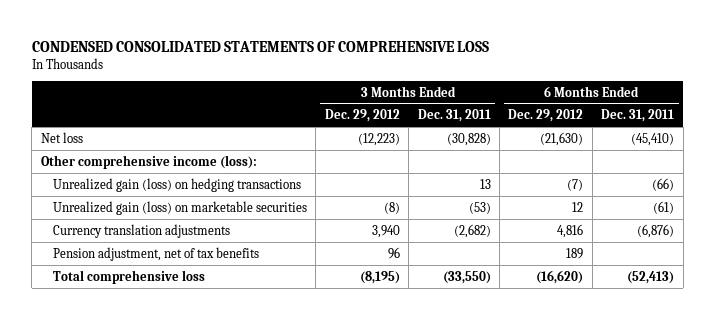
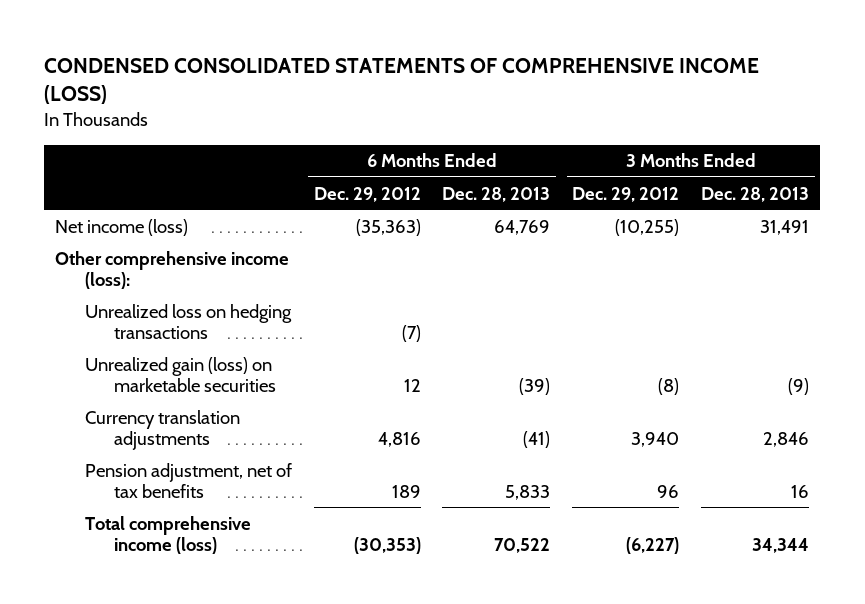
[31,40,489,52] CONDENSED CONSOLIDATED STATEMENTS OF COMPREHENSIVE LOSS -> [44,57,760,105] CONDENSED CONSOLIDATED STATEMENTS OF COMPREHENSIVE INCOME (LOSS)
[417,109,491,123] Dec. 31, 2011 -> none
[601,109,675,123] Dec. 31, 2011 -> none
none -> [442,186,551,202] Dec. 28, 2013
none -> [701,186,810,202] Dec. 28, 2013
[40,131,83,143] Net loss -> [55,218,189,236] Net income (loss)
[357,132,400,146] (12,223) -> [615,218,680,236] (10,255)
[540,131,584,146] (21,630) -> [355,218,421,236] (35,363)
[52,177,301,192] Unrealized gain (loss) on hedging transactions -> [84,303,292,339] Unrealized loss on hedging transactions
[52,269,205,284] Total comprehensive loss -> [84,515,251,554] Total comprehensive income (loss)
[359,270,400,284] (8,195) -> [626,536,680,554] (6,227)
[536,269,584,284] (16,620) -> [353,536,421,554] (30,353)

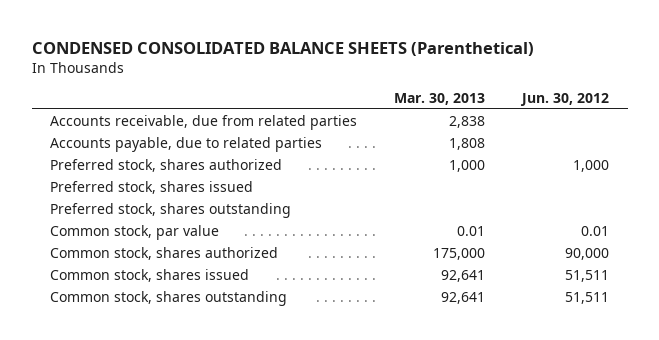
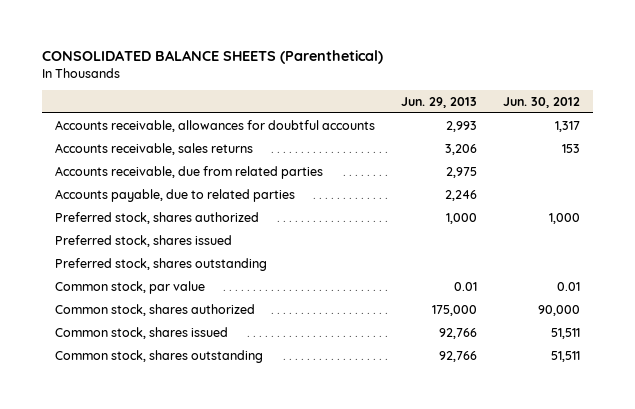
[31,41,534,56] CONDENSED CONSOLIDATED BALANCE SHEETS (Parenthetical) -> [41,49,383,64] CONSOLIDATED BALANCE SHEETS (Parenthetical)
[394,93,486,106] Mar. 30, 2013 -> none
none -> [400,96,477,108] Jun. 29, 2013
none -> [54,119,375,132] Accounts receivable, allowances for doubtful accounts
none -> [54,142,253,155] Accounts receivable, sales returns

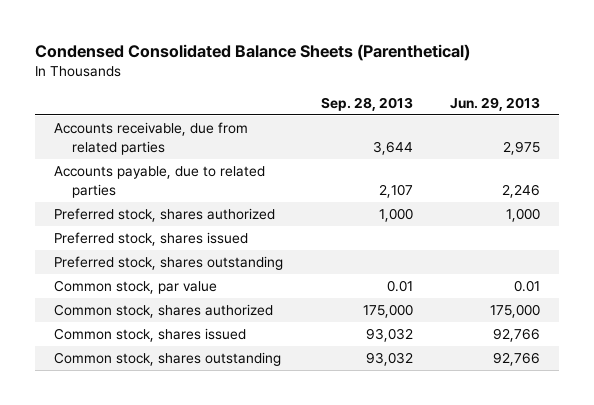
[41,49,383,64] CONSOLIDATED BALANCE SHEETS (Parenthetical) -> [34,43,470,61] Condensed Consolidated Balance Sheets (Parenthetical)
[503,96,581,108] Jun. 30, 2012 -> none
none -> [320,96,413,111] Sep. 28, 2013
[54,119,375,132] Accounts receivable, allowances for doubtful accounts -> none
[54,142,253,155] Accounts receivable, sales returns -> none

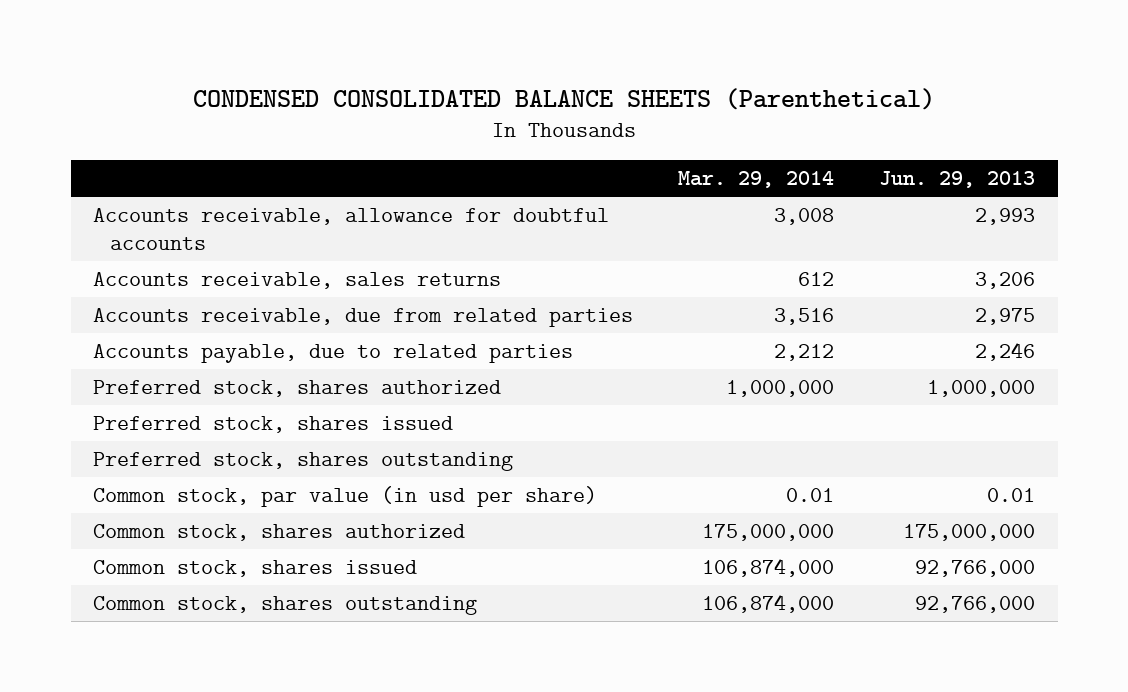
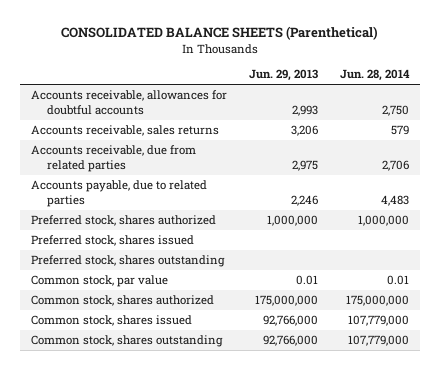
[193,87,936,110] CONDENSED CONSOLIDATED BALANCE SHEETS (Parenthetical) -> [60,26,378,41] CONSOLIDATED BALANCE SHEETS (Parenthetical)
[678,171,835,189] Mar. 29, 2014 -> none
none -> [340,69,411,82] Jun. 28, 2014
[93,208,610,250] Accounts receivable, allowance for doubtful accounts -> [30,90,227,115] Accounts receivable, allowances for doubtful accounts
[93,486,598,508] Common stock, par value (in usd per share) -> [30,275,168,288] Common stock, par value

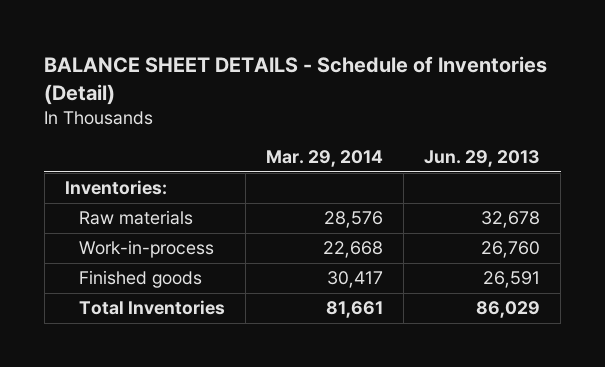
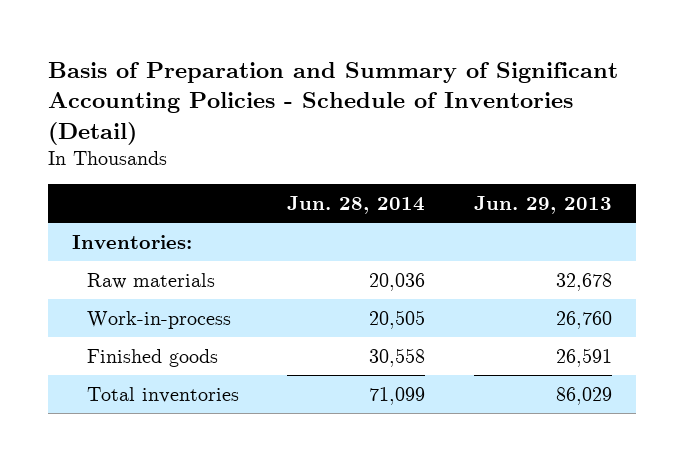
[44,56,548,105] BALANCE SHEET DETAILS - Schedule of Inventories (Detail) -> [47,61,618,145] Basis of Preparation and Summary of Significant Accounting Policies - Schedule of Inventories (Detail)
[266,150,384,168] Mar. 29, 2014 -> none
none -> [287,196,426,215] Jun. 28, 2014
[79,300,226,316] Total Inventories -> [87,386,240,403] Total inventories

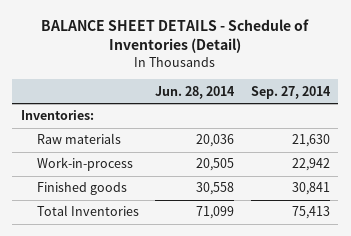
[47,61,618,145] Basis of Preparation and Summary of Significant Accounting Policies - Schedule of Inventories (Detail) -> [41,19,310,54] BALANCE SHEET DETAILS - Schedule of Inventories (Detail)
[473,196,612,215] Jun. 29, 2013 -> none
none -> [251,85,332,99] Sep. 27, 2014
[87,386,240,403] Total inventories -> [36,205,139,217] Total Inventories

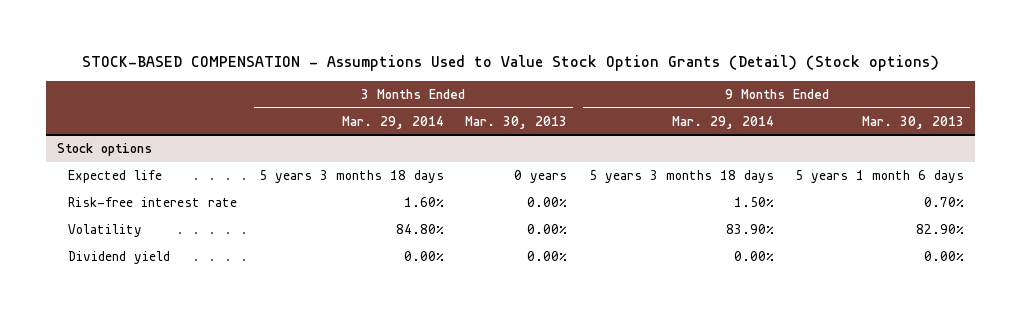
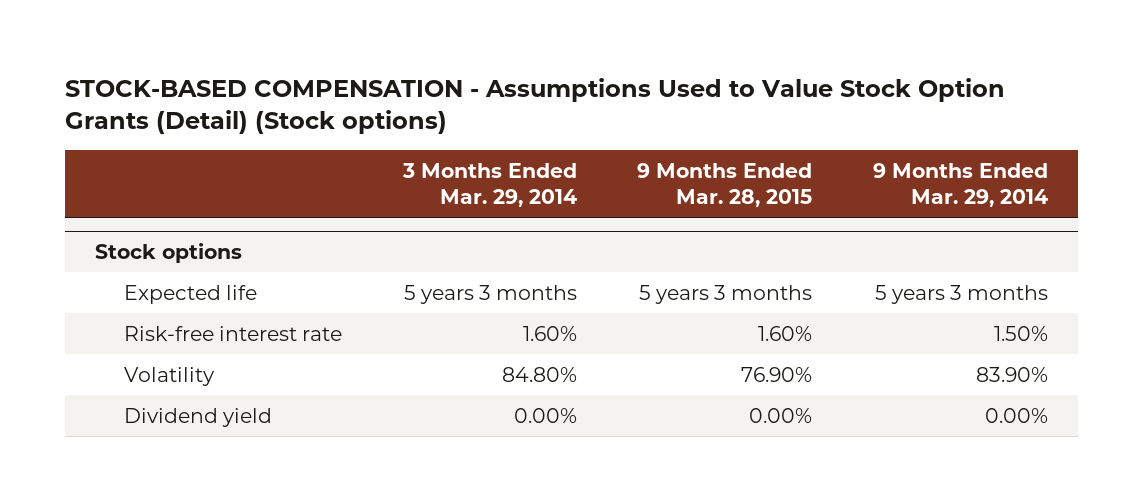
[465,115,568,129] Mar. 30, 2013 -> none
[862,115,965,129] Mar. 30, 2013 -> none
none -> [637,162,813,207] 9 Months Ended Mar. 28, 2015
[258,170,444,184] 5 years 3 months 18 days -> [403,284,577,304] 5 years 3 months
[588,170,774,184] 5 years 3 months 18 days -> [875,284,1049,304] 5 years 3 months

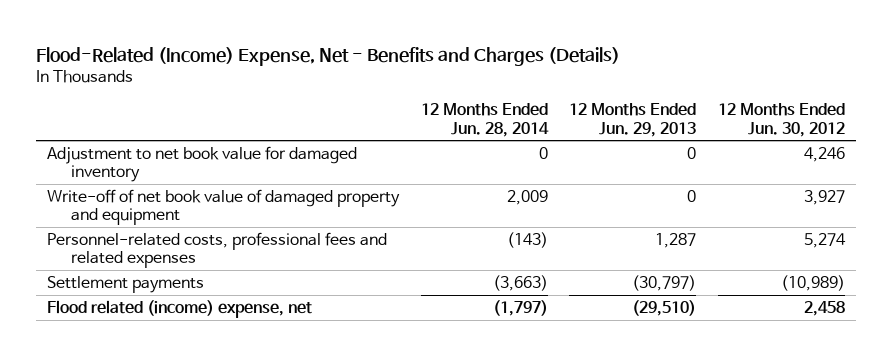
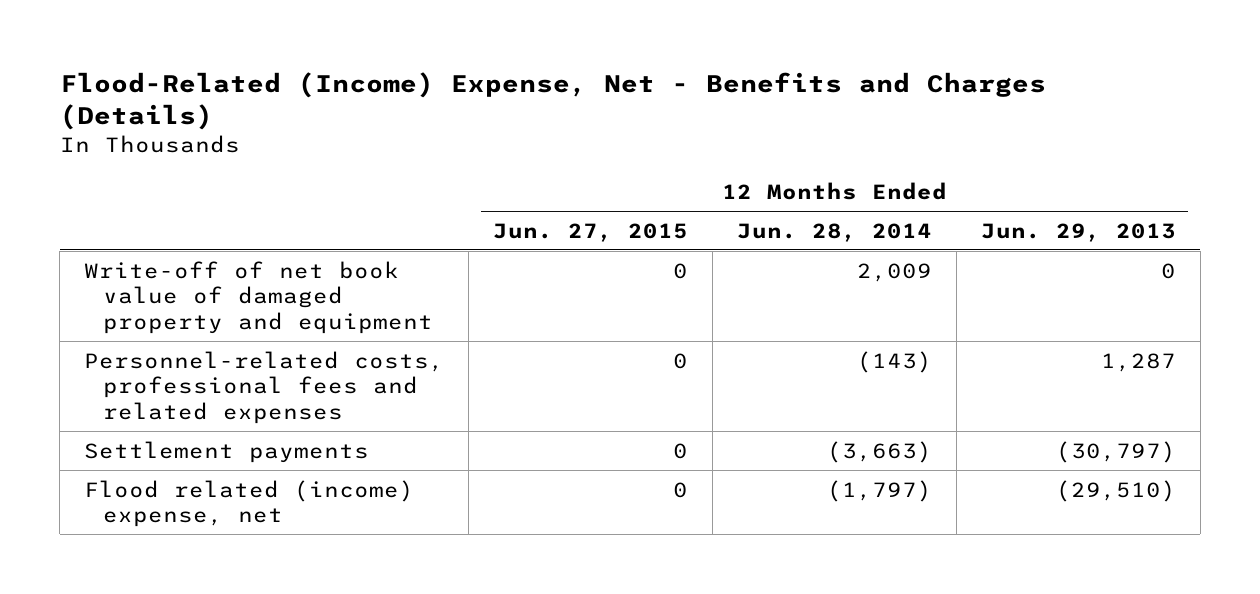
[718,103,846,137] 12 Months Ended Jun. 30, 2012 -> none
none -> [493,222,689,242] Jun. 27, 2015
[47,146,358,183] Adjustment to net book value for damaged inventory -> none

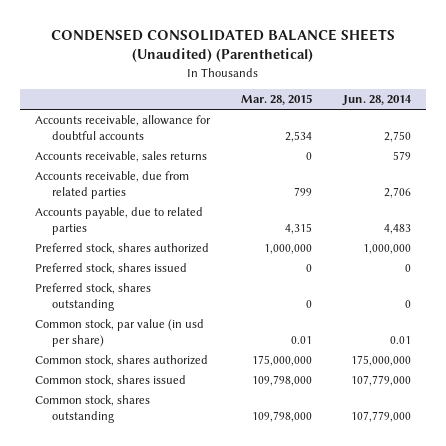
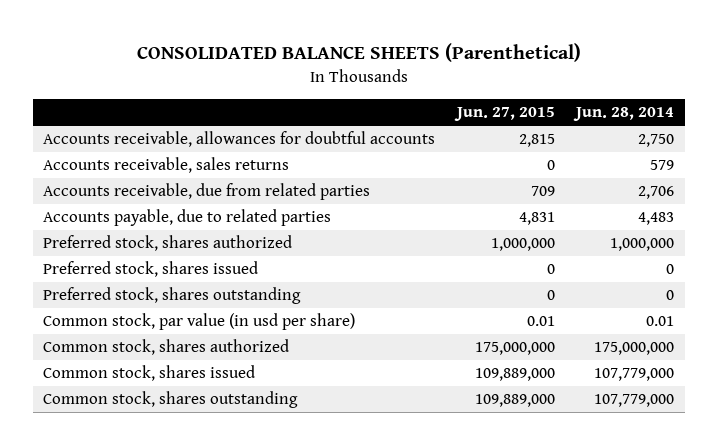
[50,28,395,63] CONDENSED CONSOLIDATED BALANCE SHEETS (Unaudited) (Parenthetical) -> [136,43,581,63] CONSOLIDATED BALANCE SHEETS (Parenthetical)
[240,94,312,106] Mar. 28, 2015 -> none
none -> [453,107,555,122] Jun. 27, 2015
[35,115,212,141] Accounts receivable, allowance for doubtful accounts -> [43,131,436,148] Accounts receivable, allowances for doubtful accounts

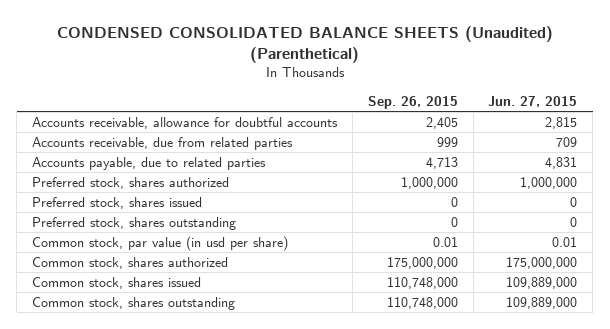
[136,43,581,63] CONSOLIDATED BALANCE SHEETS (Parenthetical) -> [56,26,553,64] CONDENSED CONSOLIDATED BALANCE SHEETS (Unaudited) (Parenthetical)
[573,107,675,122] Jun. 28, 2014 -> none
none -> [367,95,458,109] Sep. 26, 2015
[43,157,290,174] Accounts receivable, sales returns -> none
[43,131,436,148] Accounts receivable, allowances for doubtful accounts -> [32,116,339,129] Accounts receivable, allowance for doubtful accounts

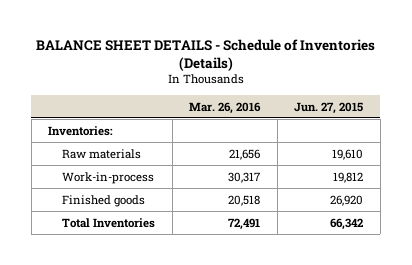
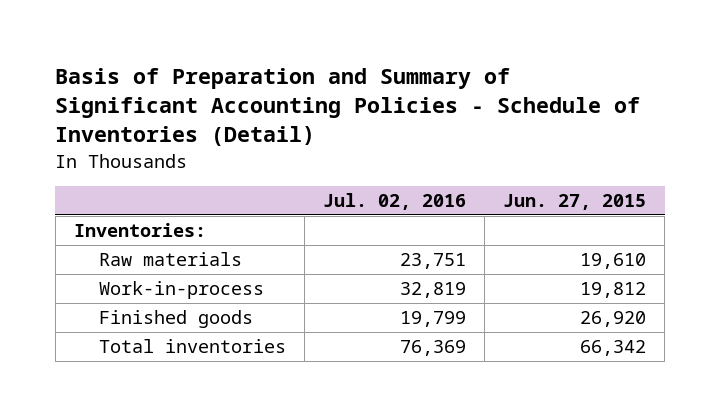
[35,38,375,71] BALANCE SHEET DETAILS - Schedule of Inventories (Details) -> [55,68,641,147] Basis of Preparation and Summary of Significant Accounting Policies - Schedule of Inventories (Detail)
[189,101,262,114] Mar. 26, 2016 -> none
none -> [322,193,466,211] Jul. 02, 2016
[62,217,156,228] Total Inventories -> [98,338,286,353] Total inventories

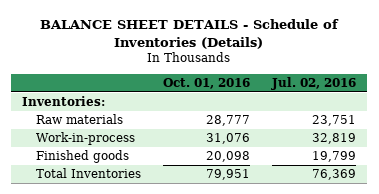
[55,68,641,147] Basis of Preparation and Summary of Significant Accounting Policies - Schedule of Inventories (Detail) -> [40,19,340,49] BALANCE SHEET DETAILS - Schedule of Inventories (Details)
[503,194,647,211] Jun. 27, 2015 -> none
none -> [162,77,250,89] Oct. 01, 2016
[98,338,286,353] Total inventories -> [35,168,141,179] Total Inventories

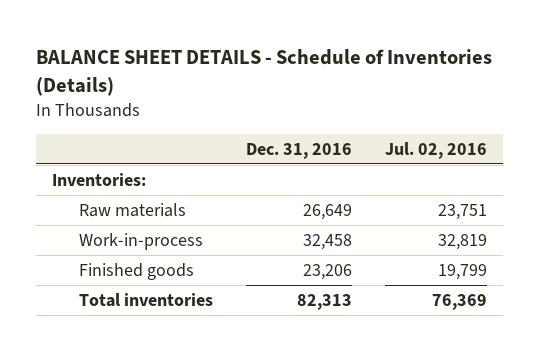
[162,77,250,89] Oct. 01, 2016 -> none
none -> [245,142,352,159] Dec. 31, 2016
[35,168,141,179] Total Inventories -> [78,292,213,307] Total inventories

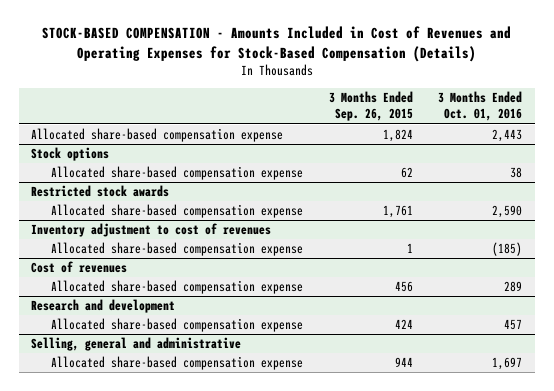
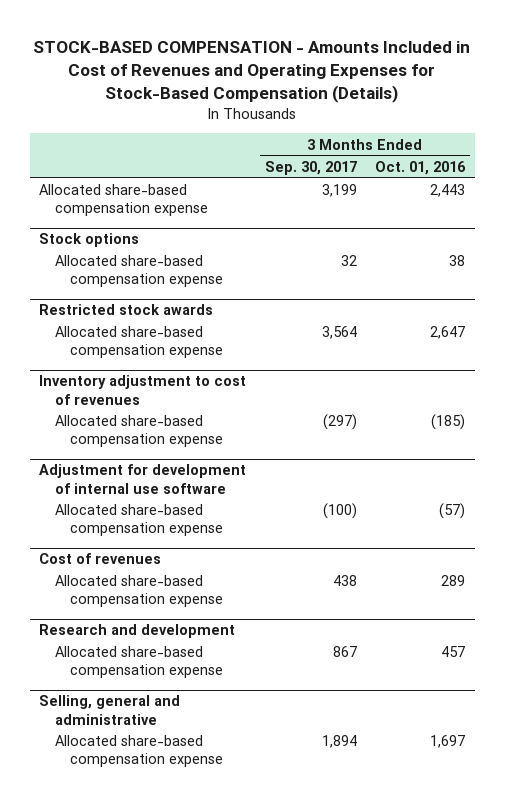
[328,91,413,122] 3 Months Ended Sep. 26, 2015 -> none
none -> [264,160,357,175] Sep. 30, 2017
[492,205,523,219] 2,590 -> [430,326,466,340] 2,647
none -> [39,464,247,494] Adjustment for development of internal use software
none -> [54,504,224,537] Allocated share-based compensation expense

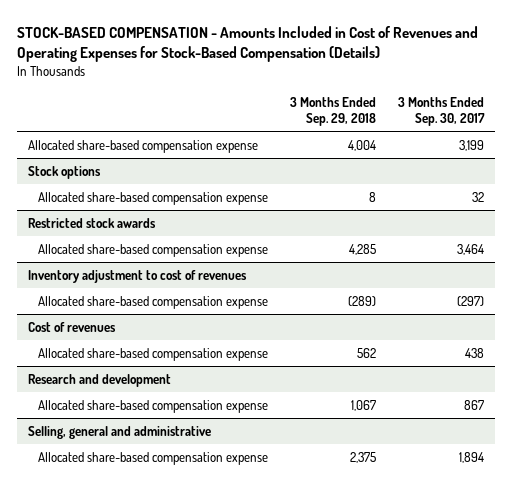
[375,160,467,175] Oct. 01, 2016 -> none
none -> [289,96,376,127] 3 Months Ended Sep. 29, 2018
[321,326,357,340] 3,564 -> [456,243,484,255] 3,464
[39,464,247,494] Adjustment for development of internal use software -> none
[54,504,224,537] Allocated share-based compensation expense -> none

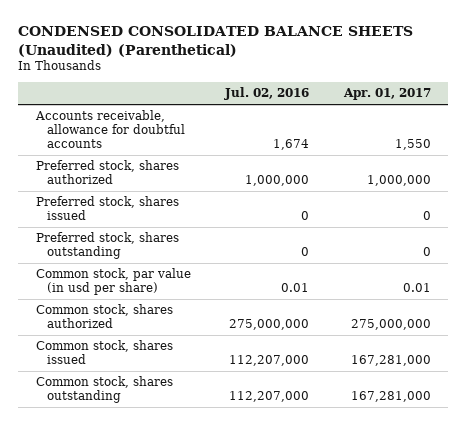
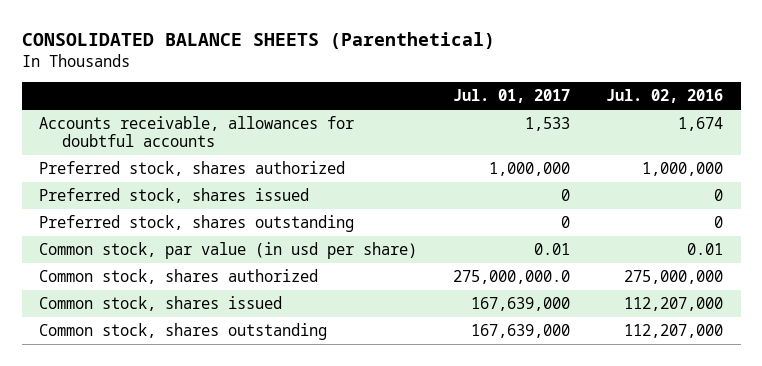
[18,26,414,57] CONDENSED CONSOLIDATED BALANCE SHEETS (Unaudited) (Parenthetical) -> [21,31,495,49] CONSOLIDATED BALANCE SHEETS (Parenthetical)
[343,88,432,101] Apr. 01, 2017 -> none
none -> [453,89,571,104] Jul. 01, 2017
[34,110,185,148] Accounts receivable, allowance for doubtful accounts -> [39,116,355,148] Accounts receivable, allowances for doubtful accounts

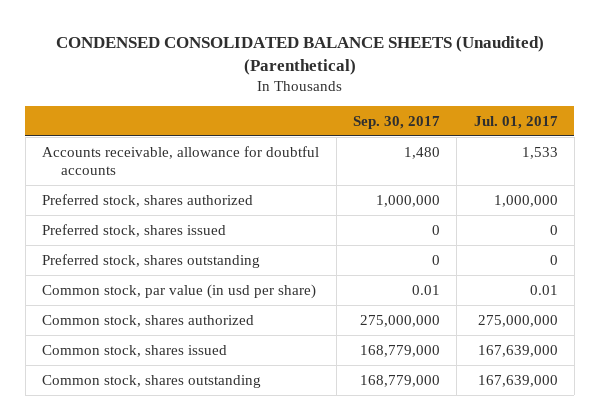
[21,31,495,49] CONSOLIDATED BALANCE SHEETS (Parenthetical) -> [55,36,544,76] CONDENSED CONSOLIDATED BALANCE SHEETS (Unaudited) (Parenthetical)
[605,89,723,104] Jul. 02, 2016 -> none
none -> [352,115,440,129] Sep. 30, 2017
[39,116,355,148] Accounts receivable, allowances for doubtful accounts -> [42,145,320,176] Accounts receivable, allowance for doubtful accounts
[453,270,571,285] 275,000,000.0 -> [477,314,558,327] 275,000,000

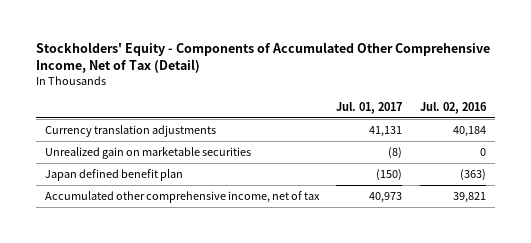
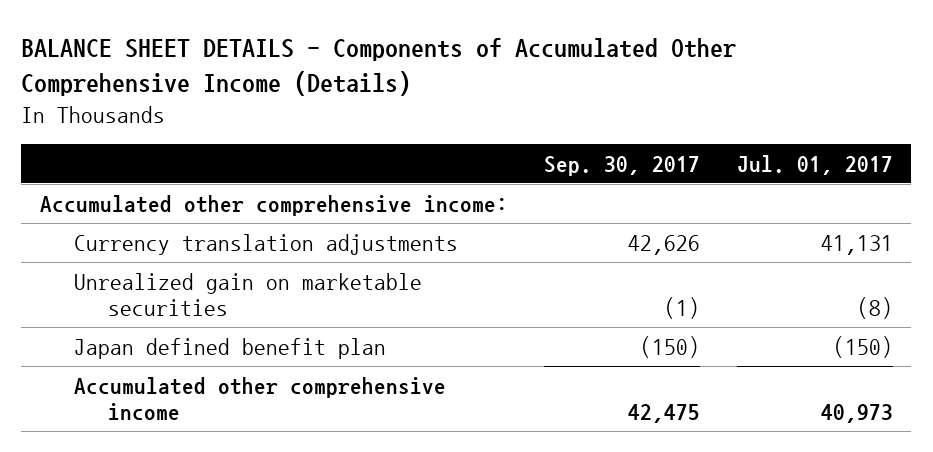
[35,41,490,74] Stockholders' Equity - Components of Accumulated Other Comprehensive Income, Net of Tax (Detail) -> [21,38,737,97] BALANCE SHEET DETAILS - Components of Accumulated Other Comprehensive Income (Details)
[419,101,487,114] Jul. 02, 2016 -> none
none -> [544,155,701,176] Sep. 30, 2017
none -> [39,194,508,216] Accumulated other comprehensive income:
[44,190,320,203] Accumulated other comprehensive income, net of tax -> [74,376,447,422] Accumulated other comprehensive income

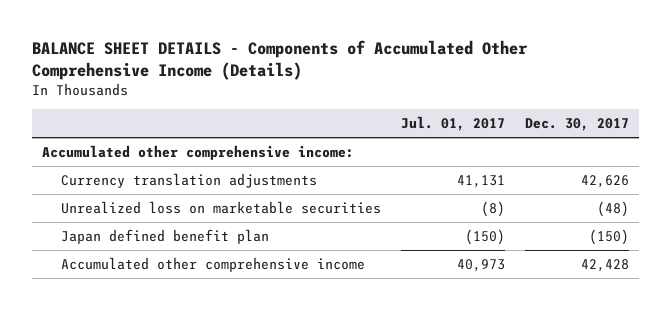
[544,155,701,176] Sep. 30, 2017 -> none
none -> [524,118,629,132] Dec. 30, 2017
[74,272,423,317] Unrealized gain on marketable securities -> [60,201,381,215] Unrealized loss on marketable securities

